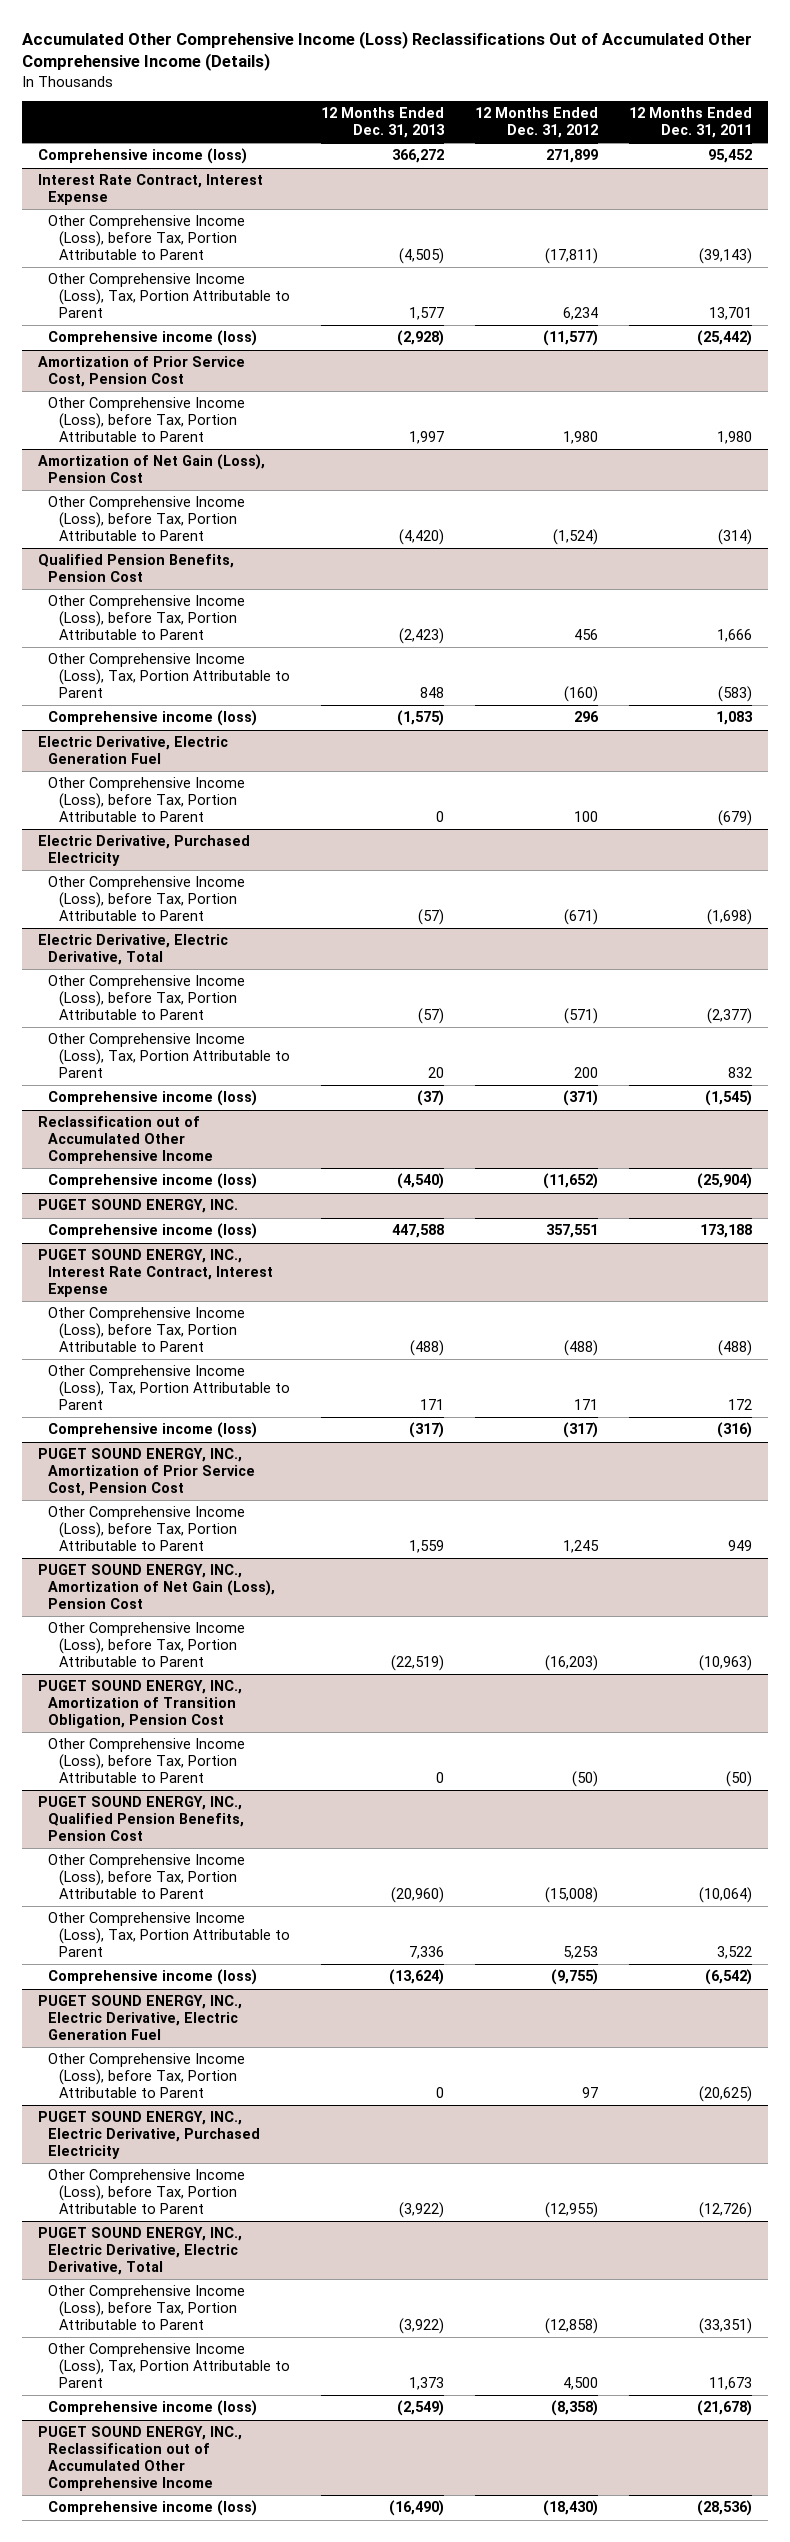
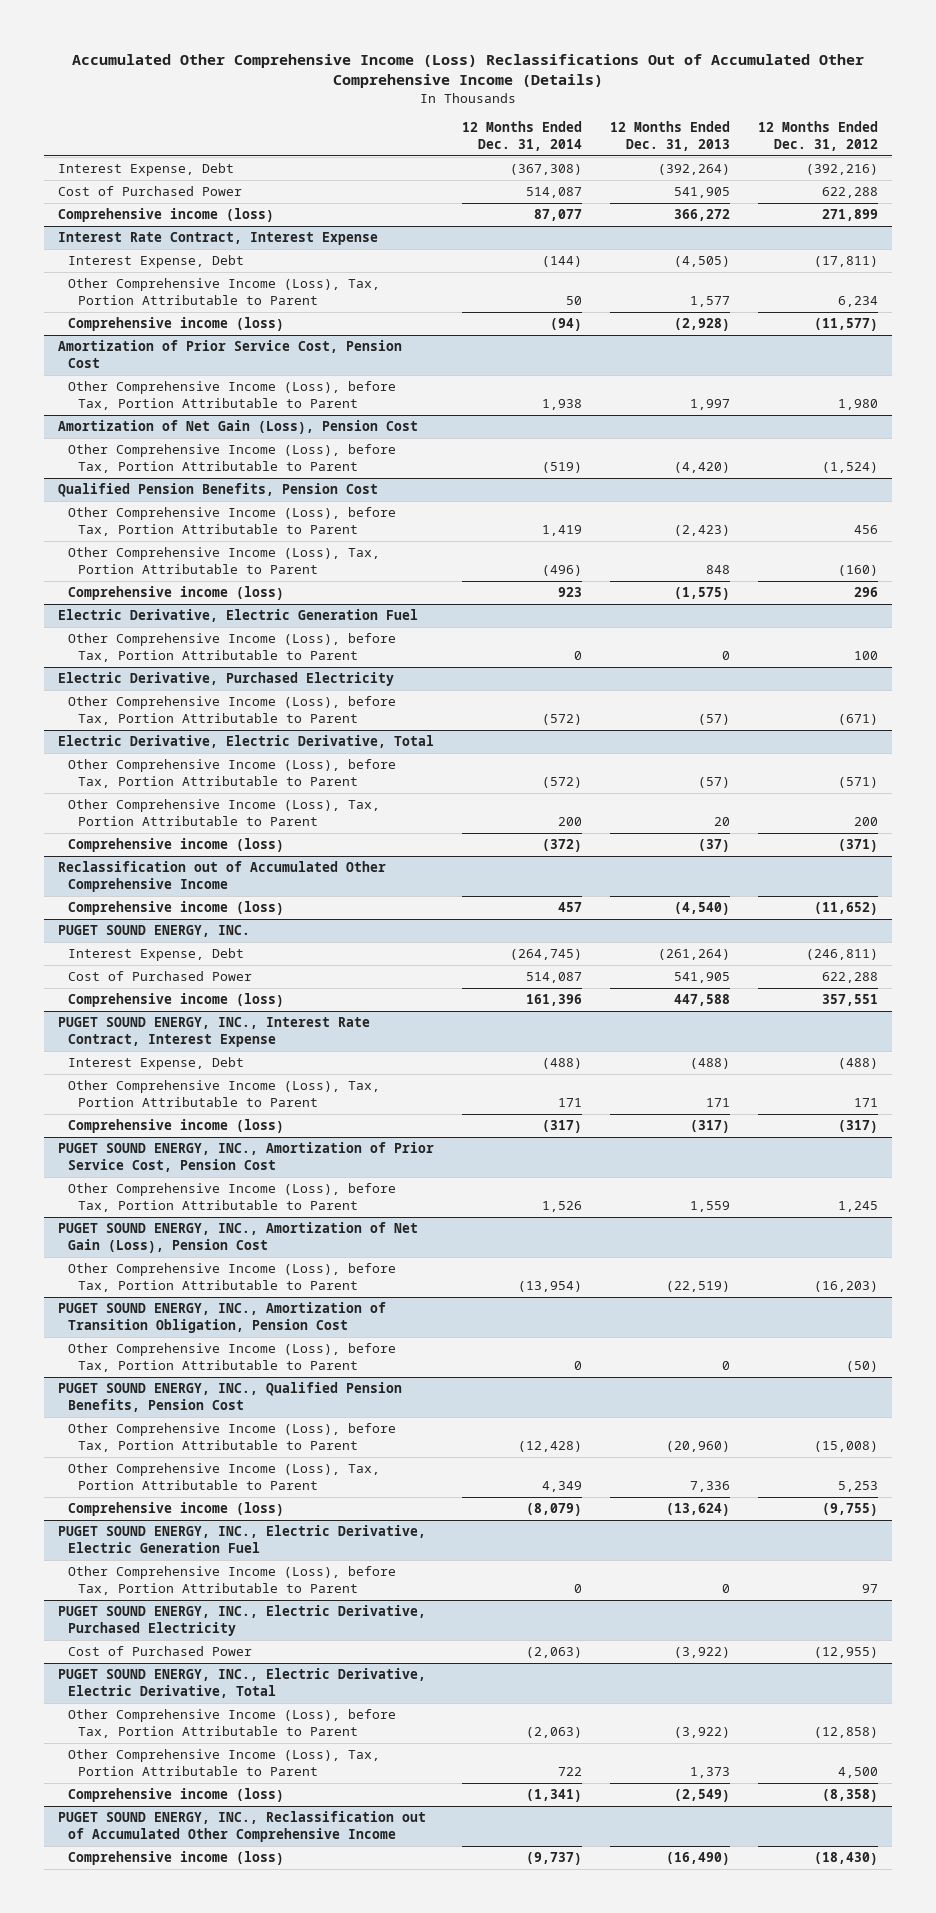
[628,107,752,139] 12 Months Ended Dec. 31, 2011 -> none
none -> [462,121,583,151] 12 Months Ended Dec. 31, 2014
none -> [58,163,235,177] Interest Expense, Debt
none -> [58,186,243,197] Cost of Purchased Power
[48,215,246,260] Other Comprehensive Income (Loss), before Tax, Portion Attributable to Parent -> [68,255,245,269] Interest Expense, Debt
none -> [68,948,245,962] Interest Expense, Debt
none -> [68,971,253,982] Cost of Purchased Power
[48,1307,246,1352] Other Comprehensive Income (Loss), before Tax, Portion Attributable to Parent -> [68,1057,245,1071] Interest Expense, Debt
[48,2169,246,2214] Other Comprehensive Income (Loss), before Tax, Portion Attributable to Parent -> [68,1646,253,1657] Cost of Purchased Power

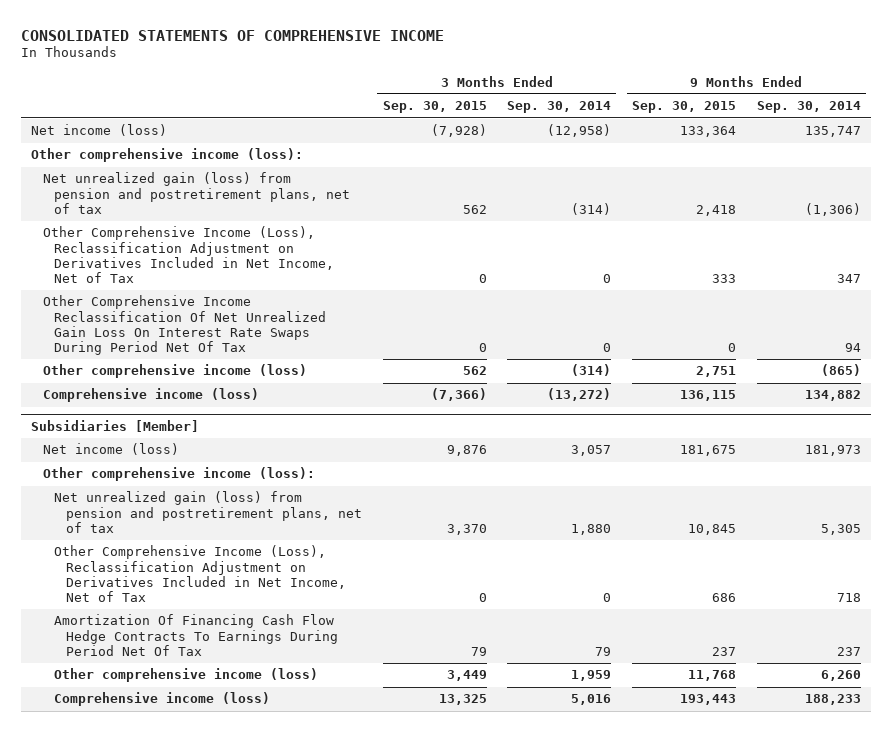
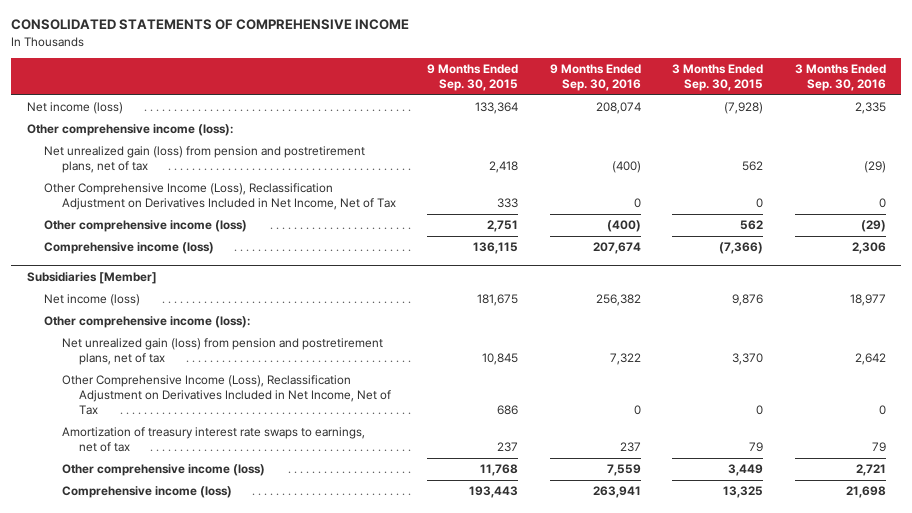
[507,101,612,114] Sep. 30, 2014 -> none
[756,101,861,114] Sep. 30, 2014 -> none
none -> [549,63,641,91] 9 Months Ended Sep. 30, 2016
none -> [794,63,886,91] 3 Months Ended Sep. 30, 2016
[42,295,327,356] Other Comprehensive Income Reclassification Of Net Unrealized Gain Loss On Interest Rate Swaps During Period Net Of Tax -> none
[54,614,338,656] Amortization Of Financing Cash Flow Hedge Contracts To Earnings During Period Net Of Tax -> [61,427,365,453] Amortization of treasury interest rate swaps to earnings, net of tax

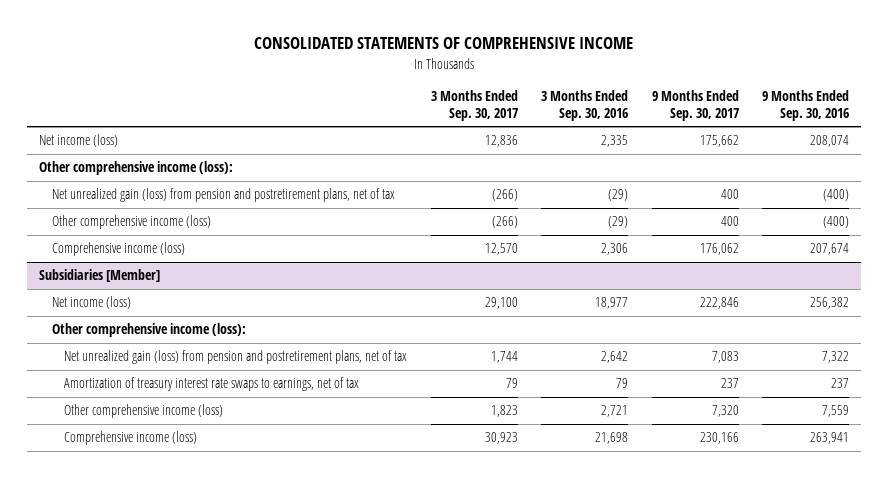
[427,63,519,91] 9 Months Ended Sep. 30, 2015 -> none
[672,63,764,91] 3 Months Ended Sep. 30, 2015 -> none
none -> [430,90,518,121] 3 Months Ended Sep. 30, 2017
none -> [651,90,739,121] 9 Months Ended Sep. 30, 2017
[44,183,396,211] Other Comprehensive Income (Loss), Reclassification Adjustment on Derivatives Included in Net Income, Net of Tax -> none
[61,375,392,415] Other Comprehensive Income (Loss), Reclassification Adjustment on Derivatives Included in Net Income, Net of Tax -> none

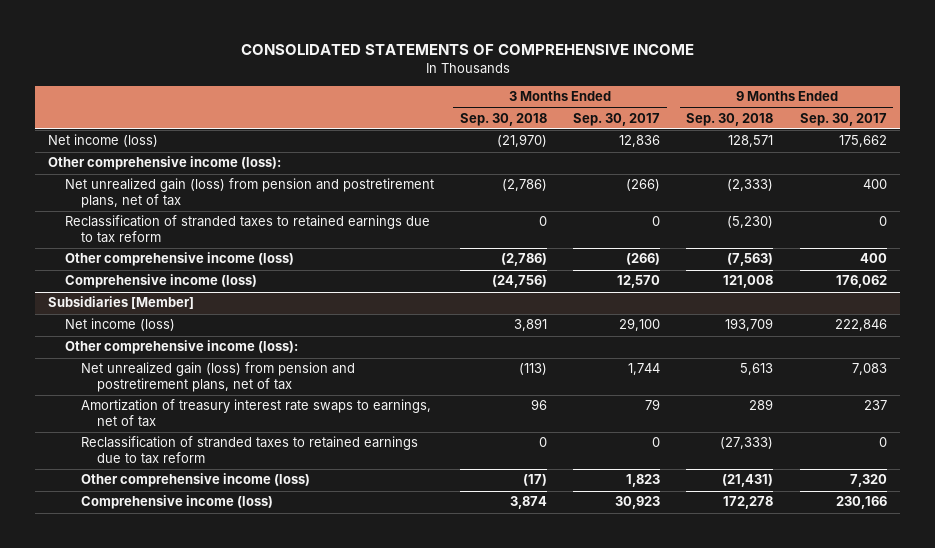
[541,90,629,121] 3 Months Ended Sep. 30, 2016 -> none
[762,90,850,121] 9 Months Ended Sep. 30, 2016 -> none
none -> [459,112,547,126] Sep. 30, 2018
none -> [686,112,774,126] Sep. 30, 2018
none -> [64,215,430,243] Reclassification of stranded taxes to retained earnings due to tax reform
none -> [81,436,419,464] Reclassification of stranded taxes to retained earnings due to tax reform

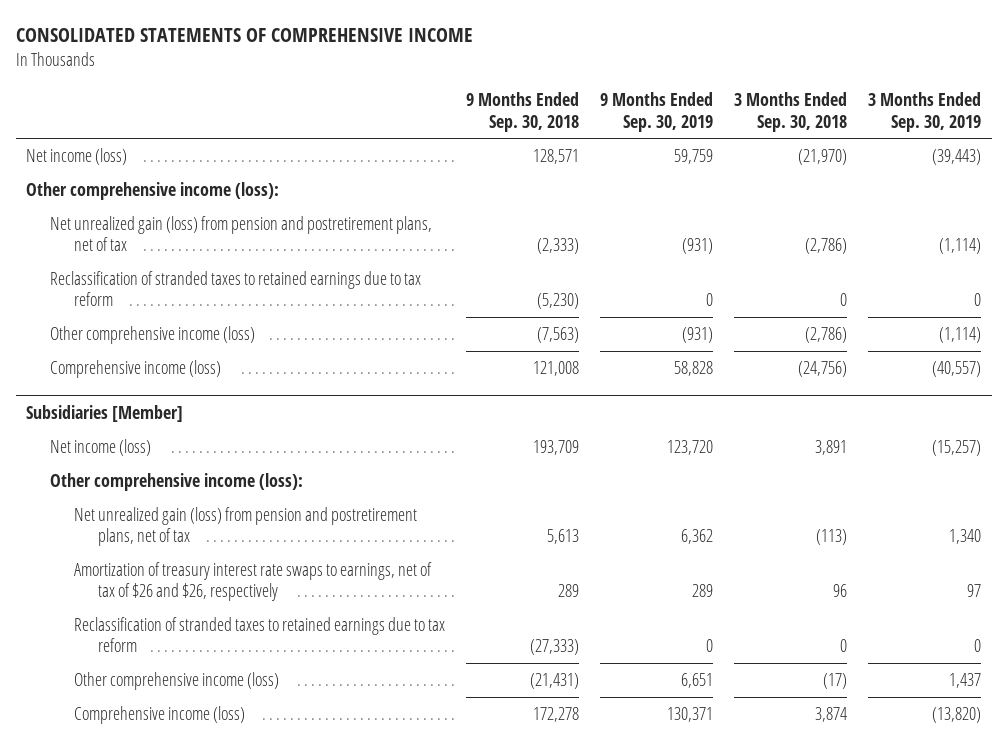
[573,112,661,126] Sep. 30, 2017 -> none
[799,112,887,126] Sep. 30, 2017 -> none
none -> [600,92,714,132] 9 Months Ended Sep. 30, 2019
none -> [868,92,982,132] 3 Months Ended Sep. 30, 2019
[81,399,432,427] Amortization of treasury interest rate swaps to earnings, net of tax -> [73,562,432,602] Amortization of treasury interest rate swaps to earnings, net of tax of $26 and $26, respectively

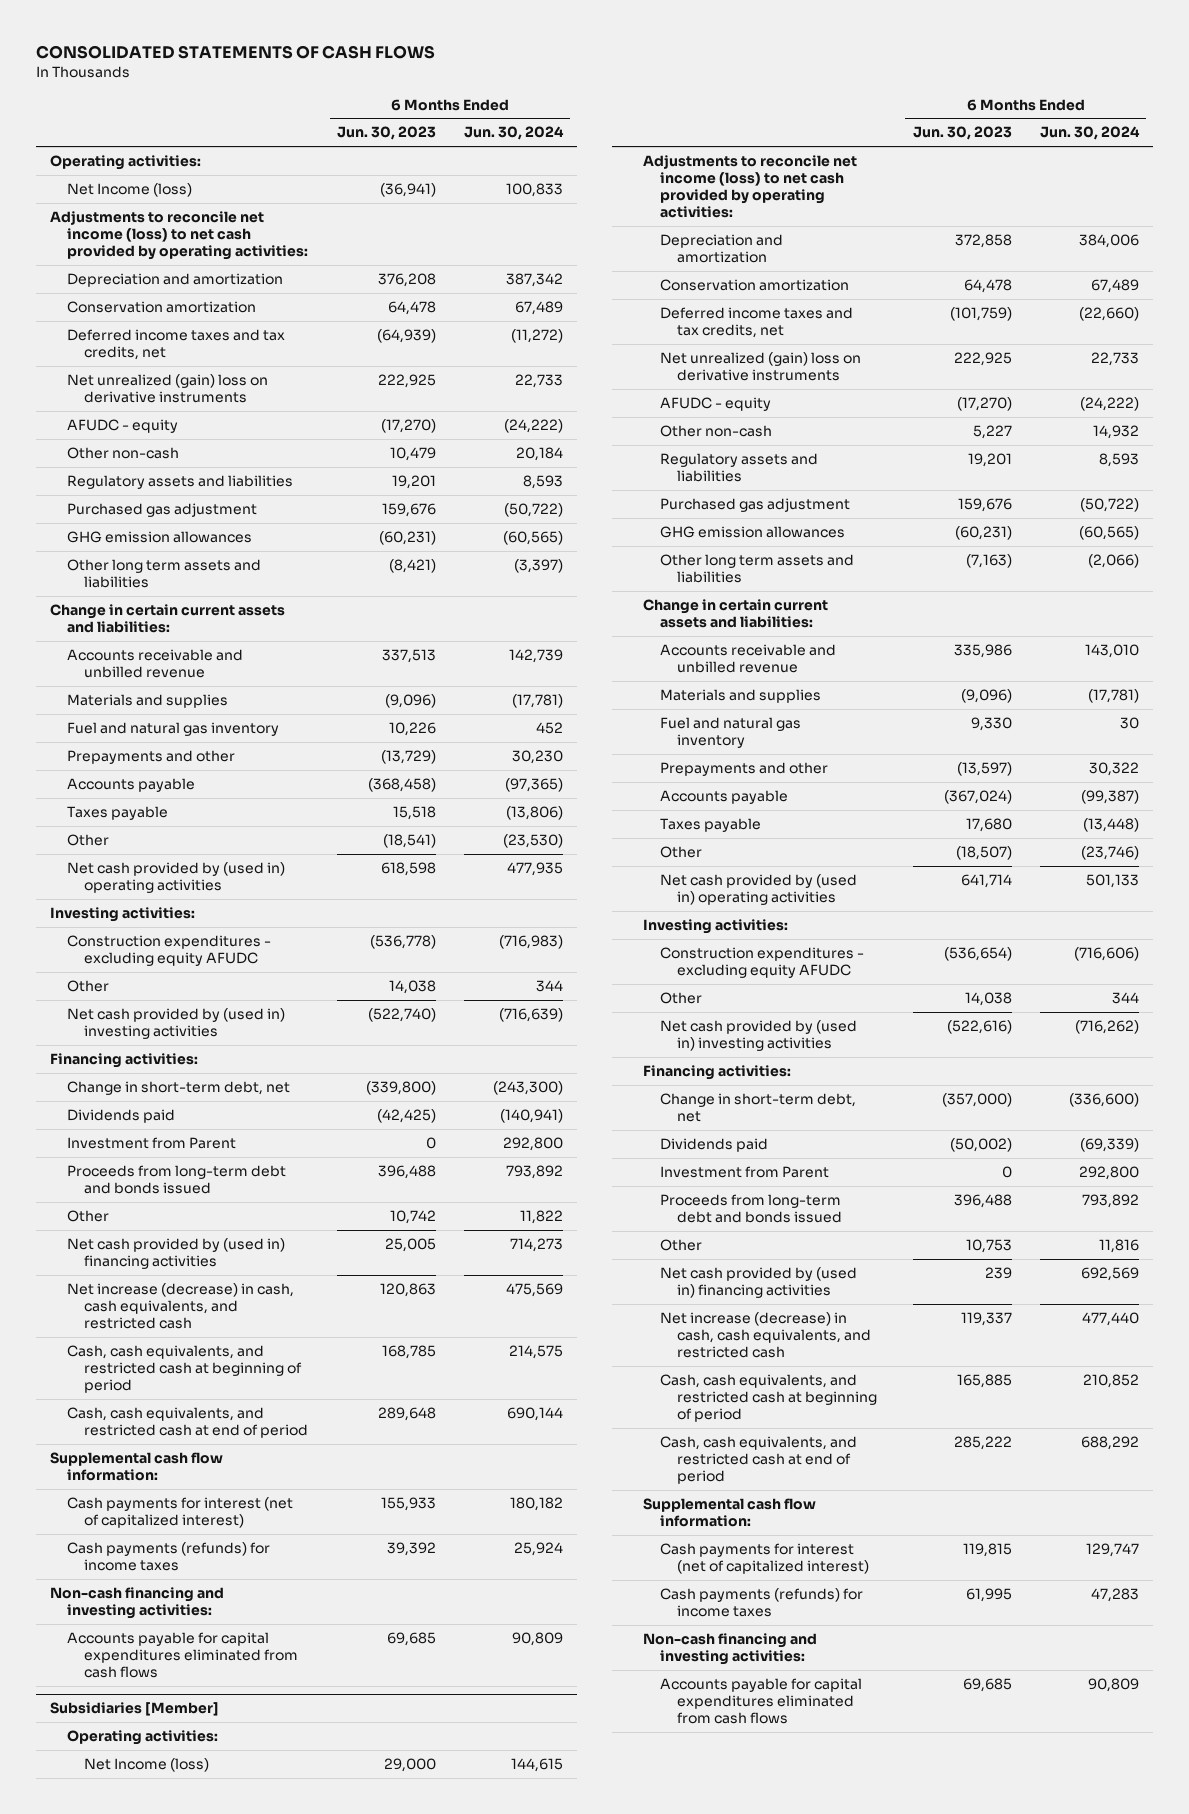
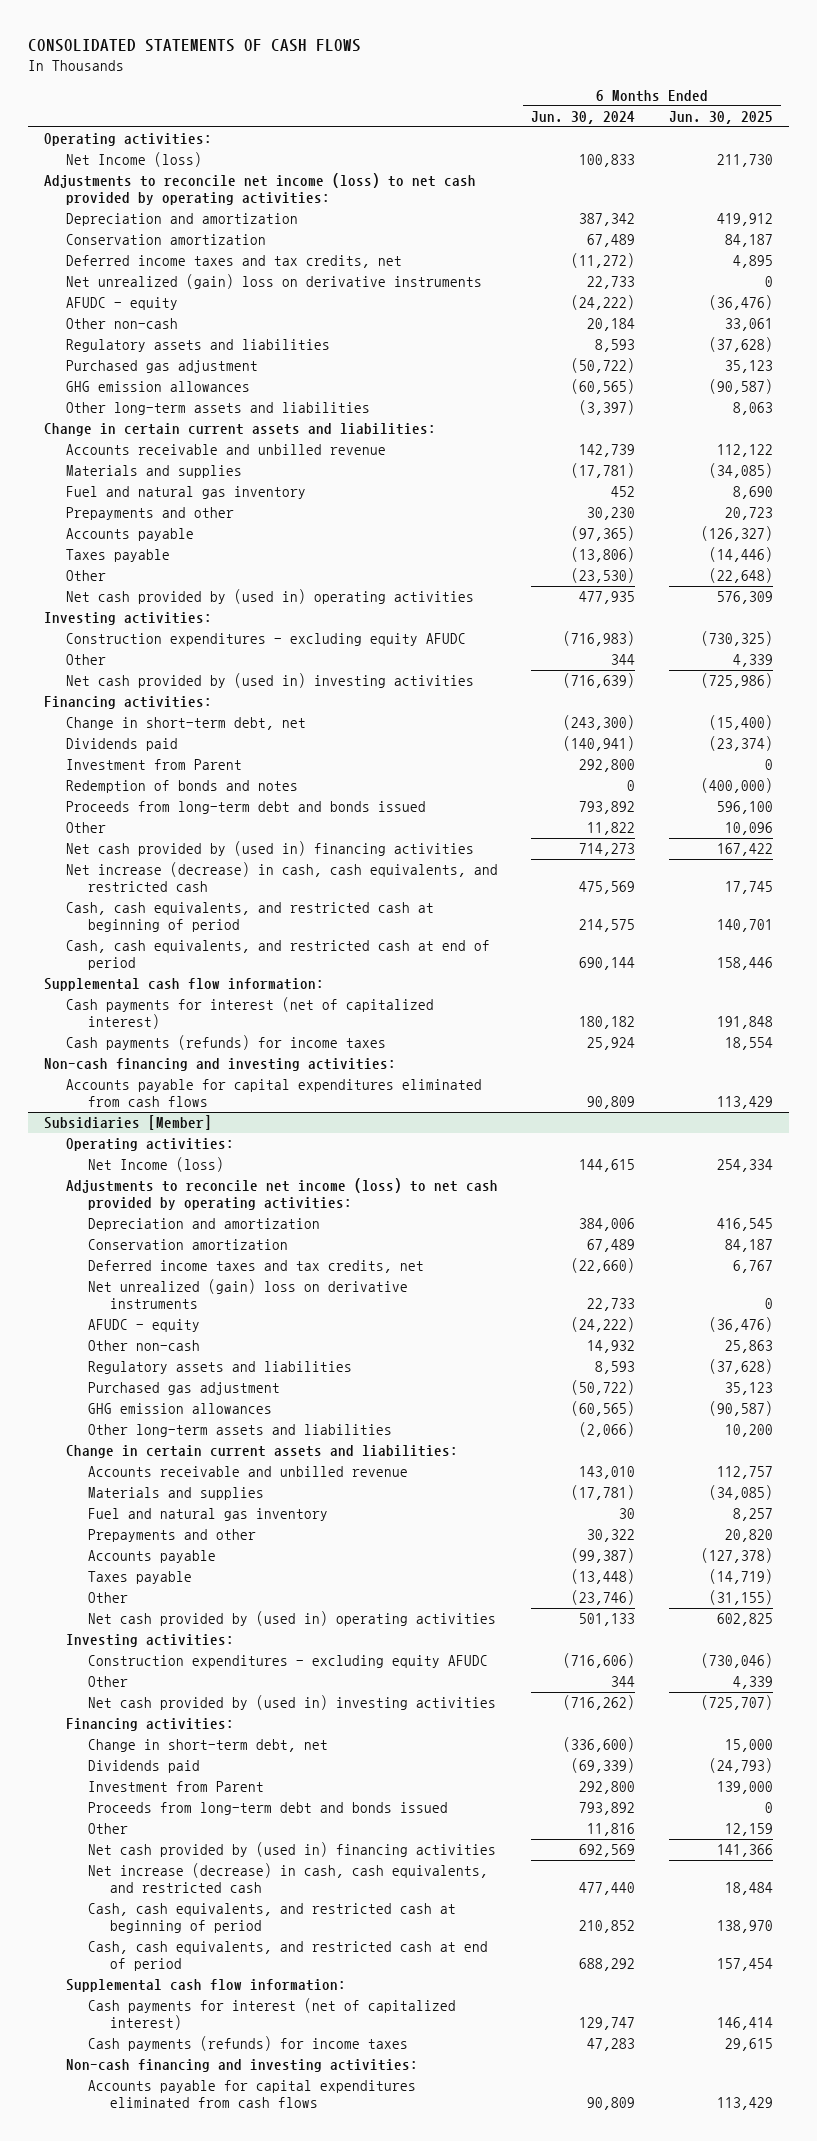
[336,126,436,141] Jun. 30, 2023 -> none
none -> [668,110,773,124] Jun. 30, 2025
[67,558,262,588] Other long term assets and liabilities -> [66,402,371,416] Other long-term assets and liabilities
none -> [66,780,299,794] Redemption of bonds and notes
[660,553,855,583] Other long term assets and liabilities -> [88,1424,393,1438] Other long-term assets and liabilities

